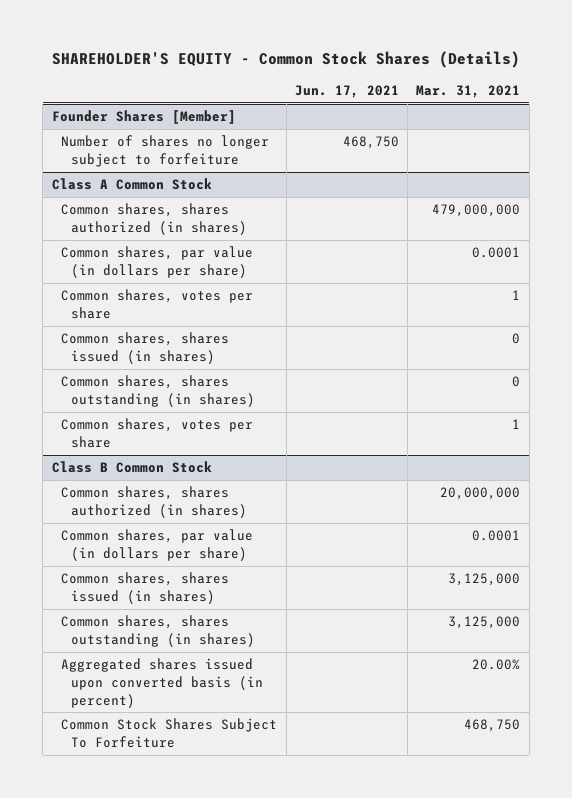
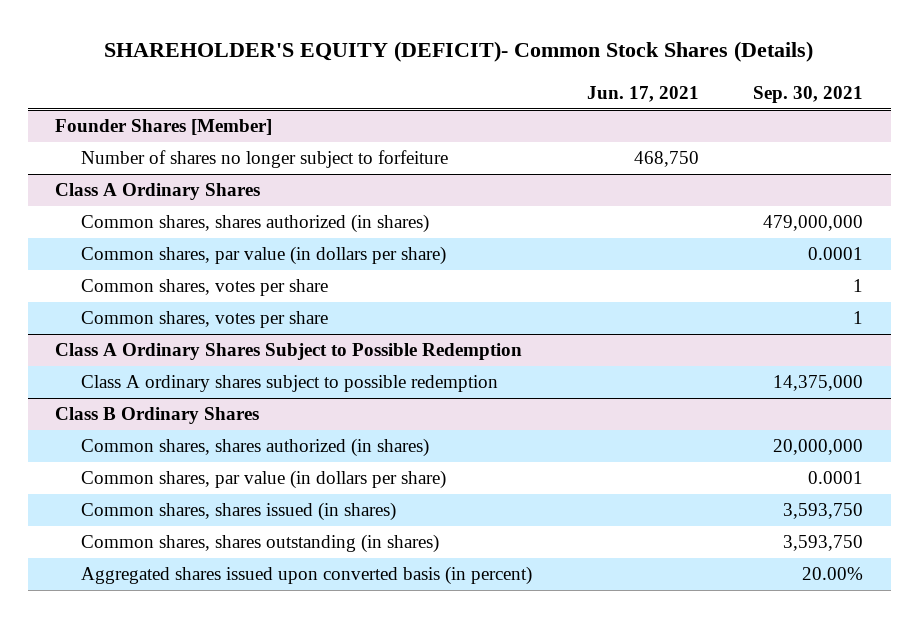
[51,50,520,68] SHAREHOLDER'S EQUITY - Common Stock Shares (Details) -> [104,41,814,63] SHAREHOLDER'S EQUITY (DEFICIT)- Common Stock Shares (Details)
[416,84,521,98] Mar. 31, 2021 -> none
none -> [753,85,864,103] Sep. 30, 2021
[51,178,212,191] Class A Common Stock -> [54,183,260,201] Class A Ordinary Shares
[61,332,230,364] Common shares, shares issued (in shares) -> none
[61,375,256,407] Common shares, shares outstanding (in shares) -> none
none -> [54,343,522,361] Class A Ordinary Shares Subject to Possible Redemption
none -> [81,375,499,393] Class A ordinary shares subject to possible redemption
[51,461,212,474] Class B Common Stock -> [54,407,259,425] Class B Ordinary Shares
[61,718,278,748] Common Stock Shares Subject To Forfeiture -> none

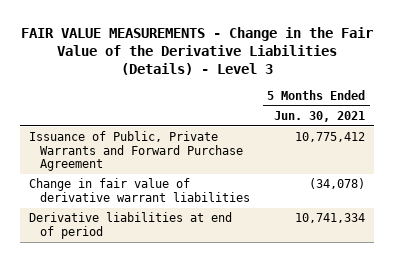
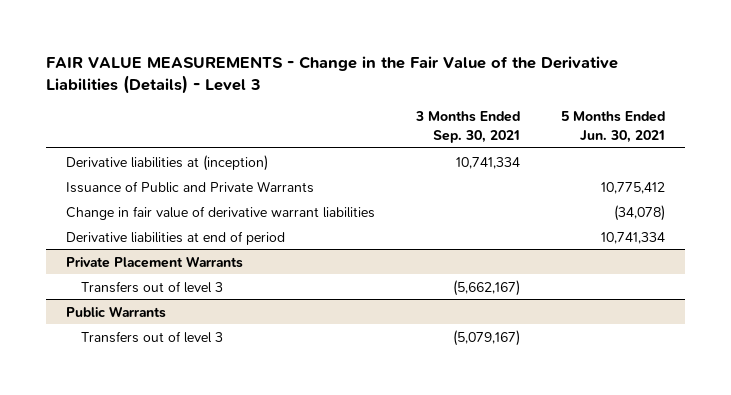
none -> [415,111,521,143] 3 Months Ended Sep. 30, 2021
none -> [66,154,269,171] Derivative liabilities at (inception)
[28,131,244,172] Issuance of Public, Private Warrants and Forward Purchase Agreement -> [66,180,315,193] Issuance of Public and Private Warrants
none -> [66,255,244,268] Private Placement Warrants
none -> [81,280,224,293] Transfers out of level 3
none -> [66,305,167,318] Public Warrants
none -> [81,330,224,343] Transfers out of level 3

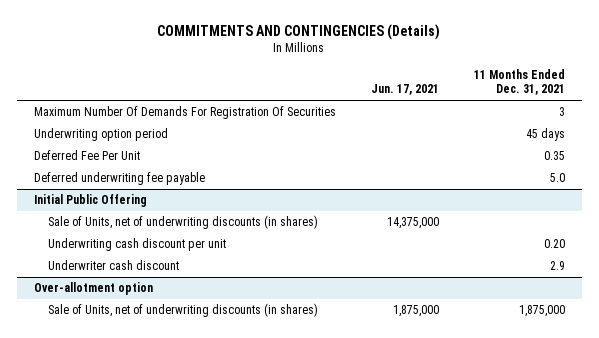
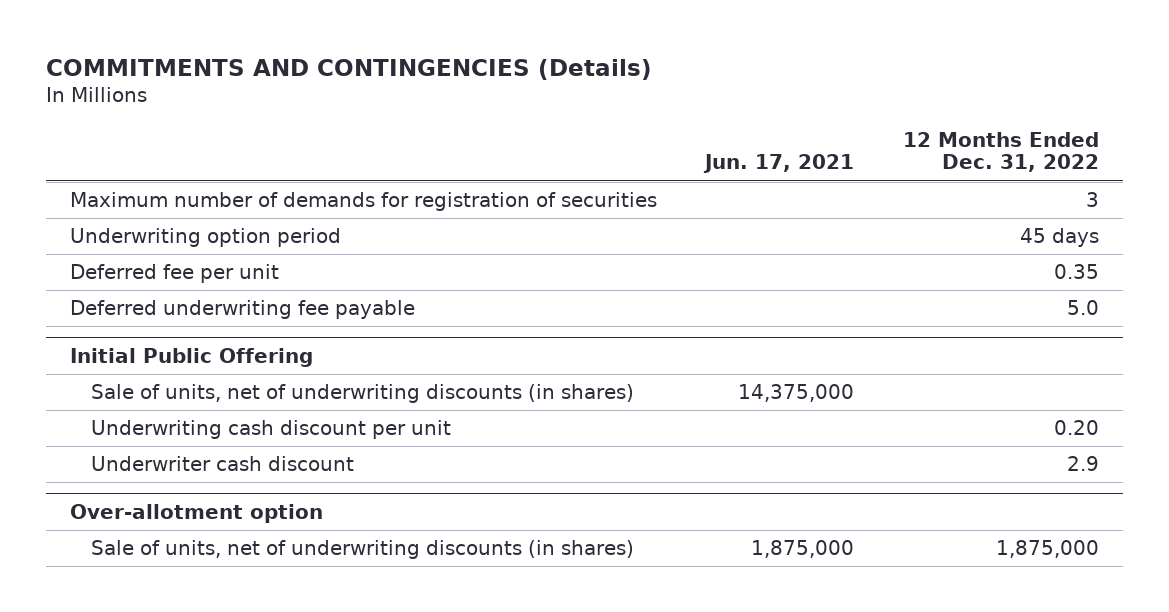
[473,68,565,96] 11 Months Ended Dec. 31, 2021 -> none
none -> [902,131,1099,173] 12 Months Ended Dec. 31, 2022
[34,106,337,120] Maximum Number Of Demands For Registration Of Securities -> [69,192,657,212] Maximum number of demands for registration of securities
[34,150,141,161] Deferred Fee Per Unit -> [69,264,279,284] Deferred fee per unit
[47,215,318,230] Sale of Units, net of underwriting discounts (in shares) -> [90,384,634,404] Sale of units, net of underwriting discounts (in shares)
[47,303,318,318] Sale of Units, net of underwriting discounts (in shares) -> [90,540,634,560] Sale of units, net of underwriting discounts (in shares)

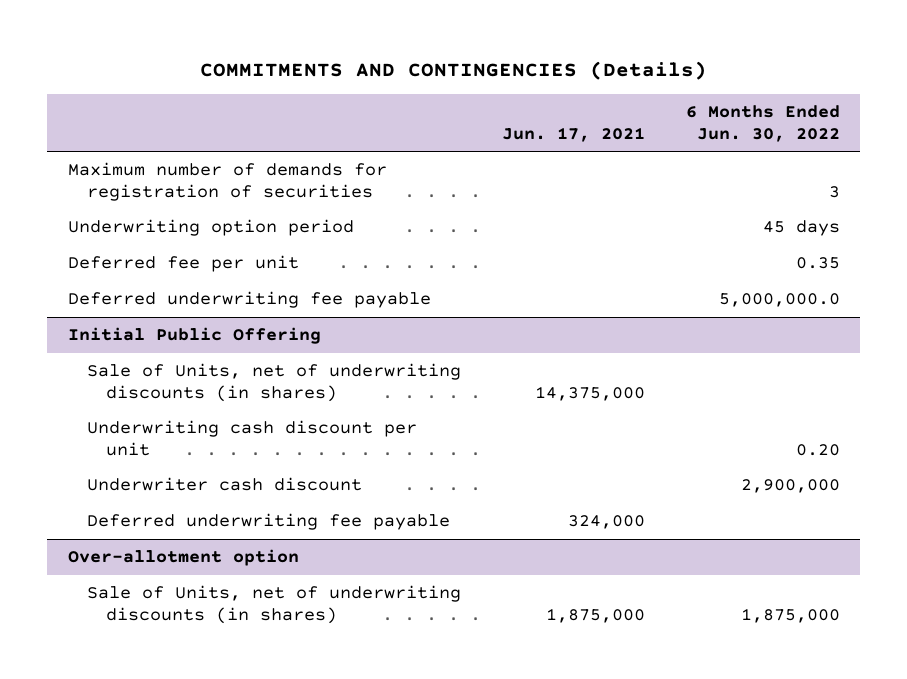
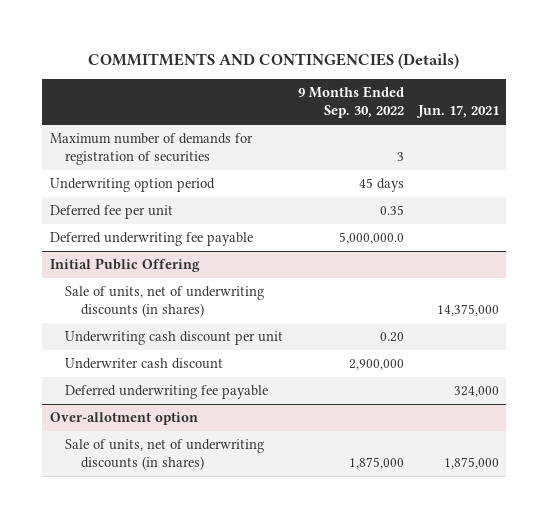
[685,105,840,142] 6 Months Ended Jun. 30, 2022 -> none
none -> [297,86,404,119] 9 Months Ended Sep. 30, 2022
[86,363,461,402] Sale of Units, net of underwriting discounts (in shares) -> [65,286,265,318] Sale of units, net of underwriting discounts (in shares)
[86,585,461,624] Sale of Units, net of underwriting discounts (in shares) -> [65,439,265,471] Sale of units, net of underwriting discounts (in shares)

